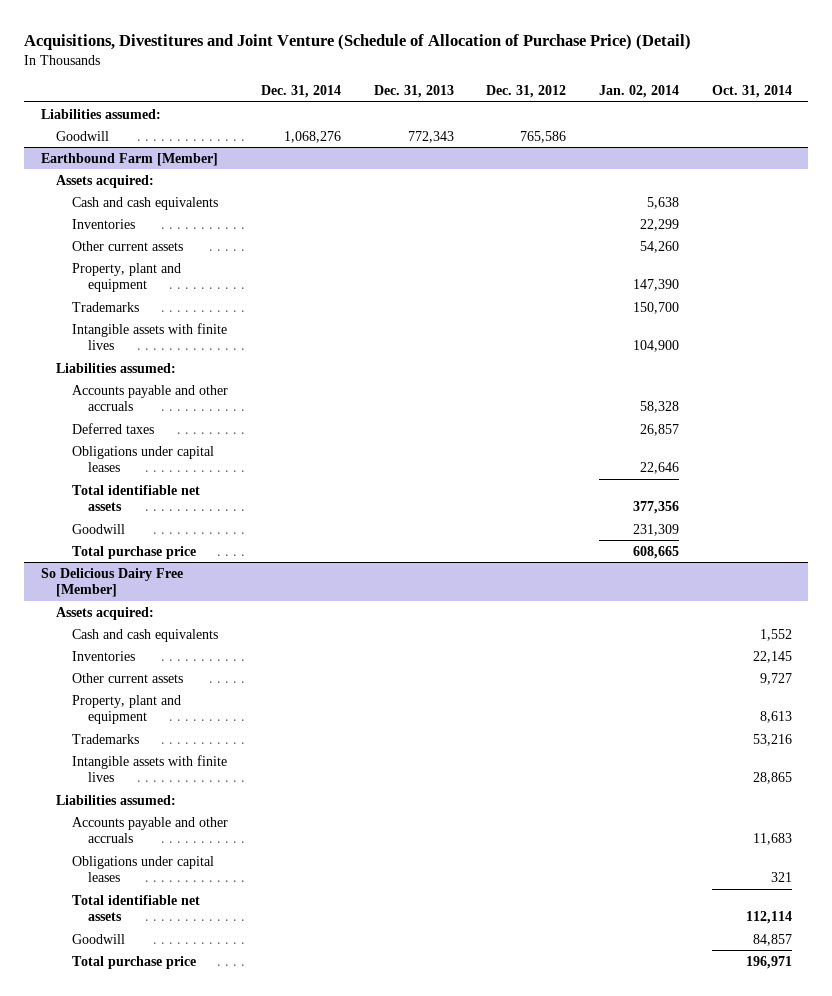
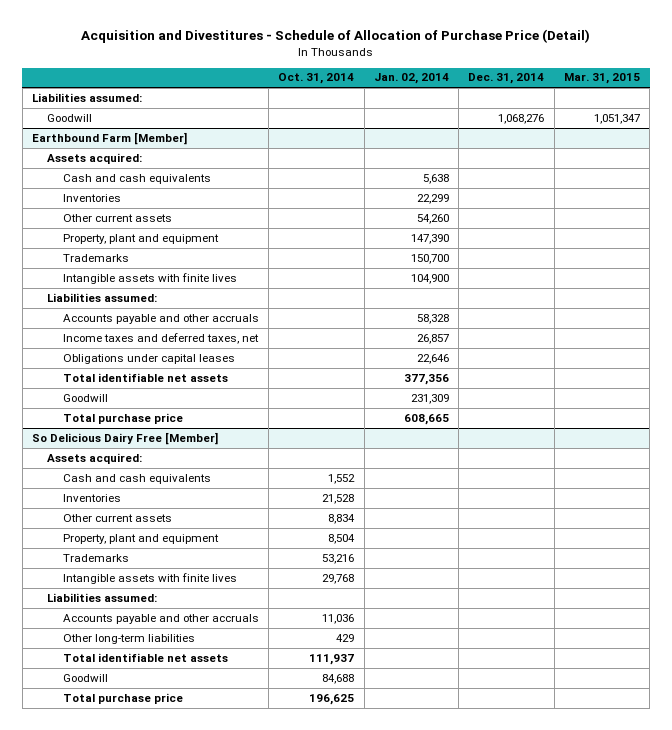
[24,34,692,51] Acquisitions, Divestitures and Joint Venture (Schedule of Allocation of Purchase Price) (Detail) -> [81,29,591,44] Acquisition and Divestitures - Schedule of Allocation of Purchase Price (Detail)
[373,85,454,99] Dec. 31, 2013 -> none
[486,85,567,99] Dec. 31, 2012 -> none
none -> [564,73,641,85] Mar. 31, 2015
[72,422,155,434] Deferred taxes -> [62,332,259,344] Income taxes and deferred taxes, net
[752,650,792,663] 22,145 -> [322,493,355,504] 21,528
[759,672,792,685] 9,727 -> [328,513,356,524] 8,834
[759,711,792,724] 8,613 -> [328,533,356,544] 8,504
[752,772,792,785] 28,865 -> [322,573,355,584] 29,768
[72,855,215,883] Obligations under capital leases -> none
[752,833,792,846] 11,683 -> [322,613,355,624] 11,036
none -> [62,633,195,644] Other long-term liabilities
[745,911,792,925] 112,114 -> [309,653,355,665] 111,937
[752,933,792,946] 84,857 -> [322,673,355,684] 84,688
[745,955,792,969] 196,971 -> [309,693,355,705] 196,625

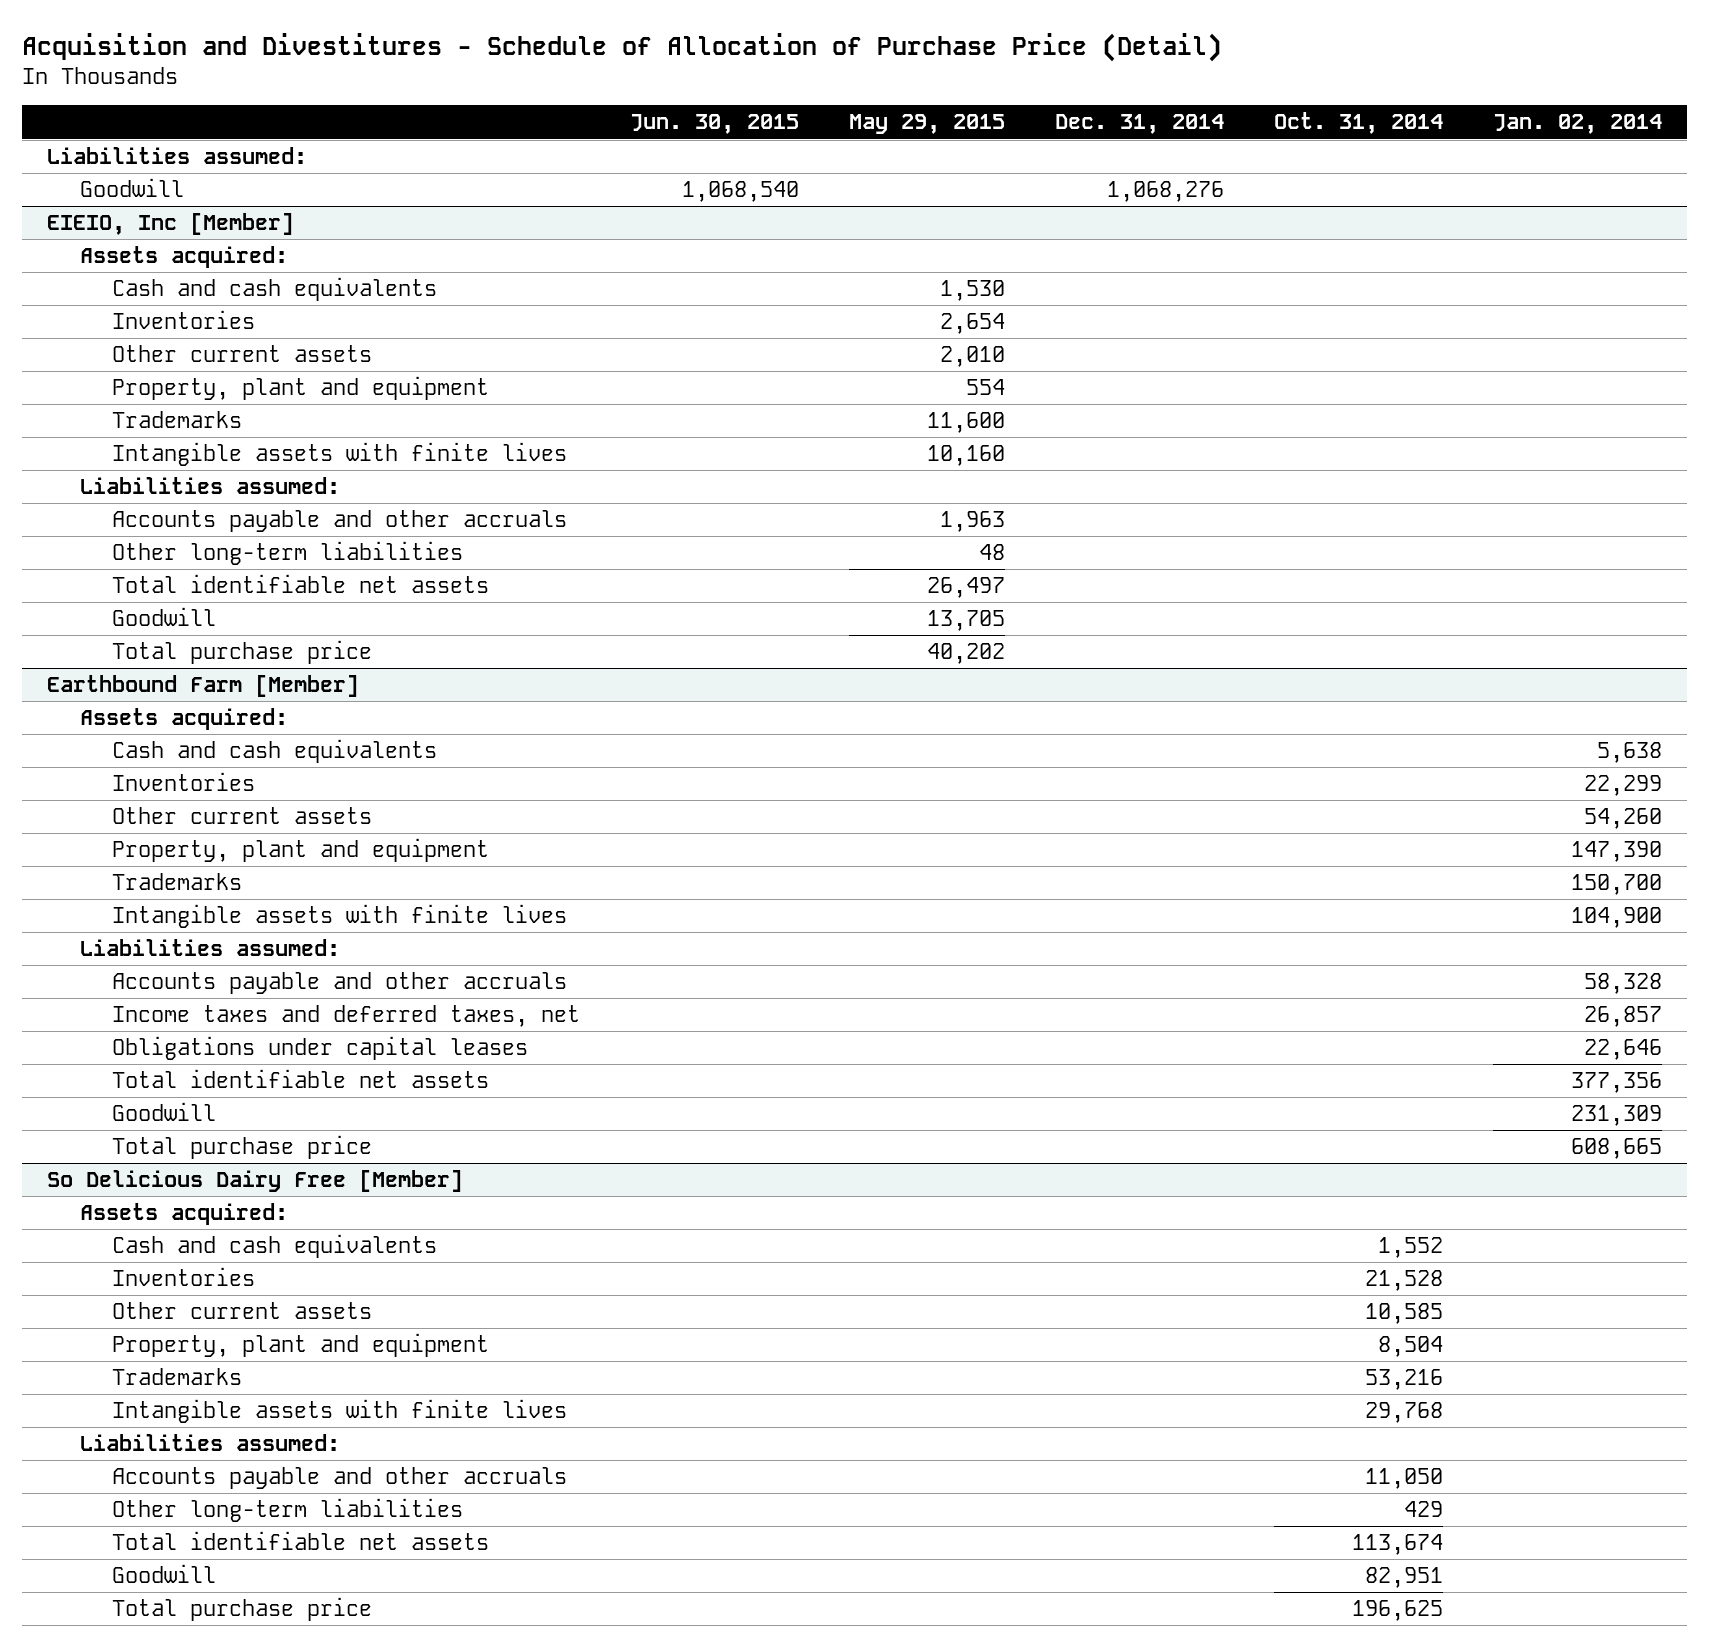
[564,73,641,85] Mar. 31, 2015 -> none
none -> [630,114,800,135] Jun. 30, 2015
none -> [849,114,1006,135] May 29, 2015
none -> [47,213,295,236] EIEIO, Inc [Member]
none -> [79,246,288,269] Assets acquired:
none -> [112,277,438,302] Cash and cash equivalents
none -> [112,310,256,330] Inventories
none -> [112,345,373,363] Other current assets
none -> [112,376,490,401] Property, plant and equipment
none -> [112,411,243,429] Trademarks
none -> [112,442,568,467] Intangible assets with finite lives
none -> [79,477,340,495] Liabilities assumed:
none -> [112,510,568,533] Accounts payable and other accruals
none -> [112,541,464,566] Other long-term liabilities
none -> [112,574,490,594] Total identifiable net assets
none -> [112,607,217,627] Goodwill
none -> [112,640,373,665] Total purchase price
[328,513,356,524] 8,834 -> [1365,1303,1444,1325] 10,585
[322,613,355,624] 11,036 -> [1365,1468,1444,1490] 11,050
[309,653,355,665] 111,937 -> [1352,1534,1444,1556] 113,674
[322,673,355,684] 84,688 -> [1365,1567,1444,1589] 82,951

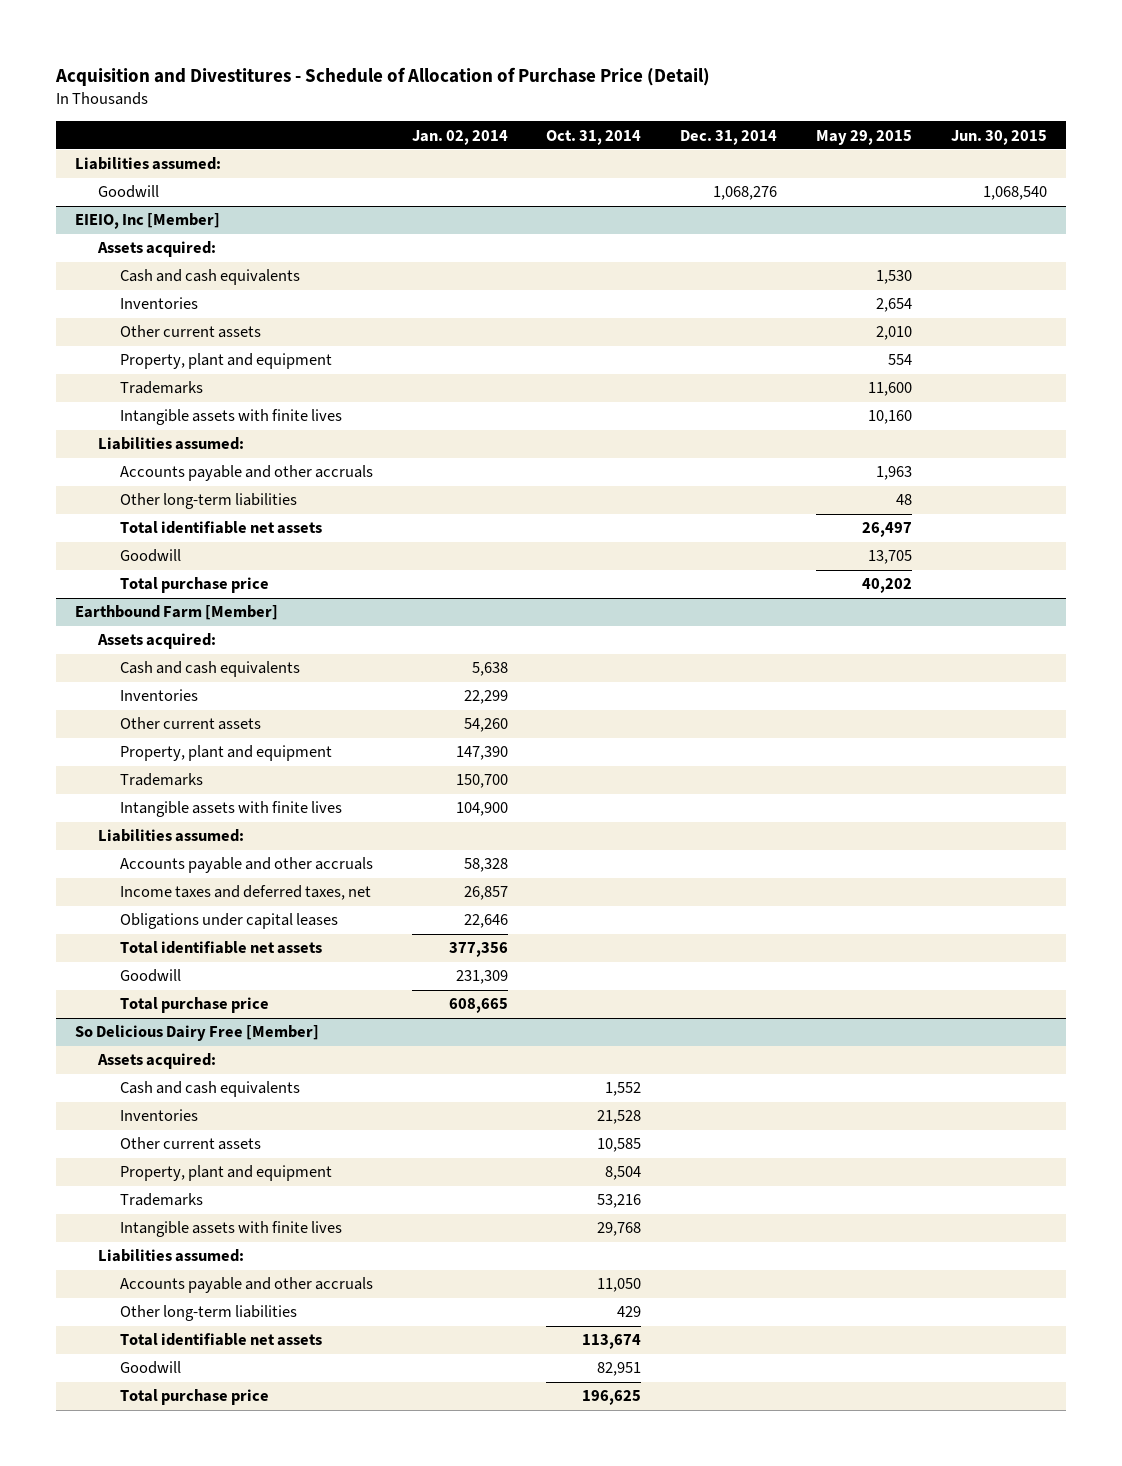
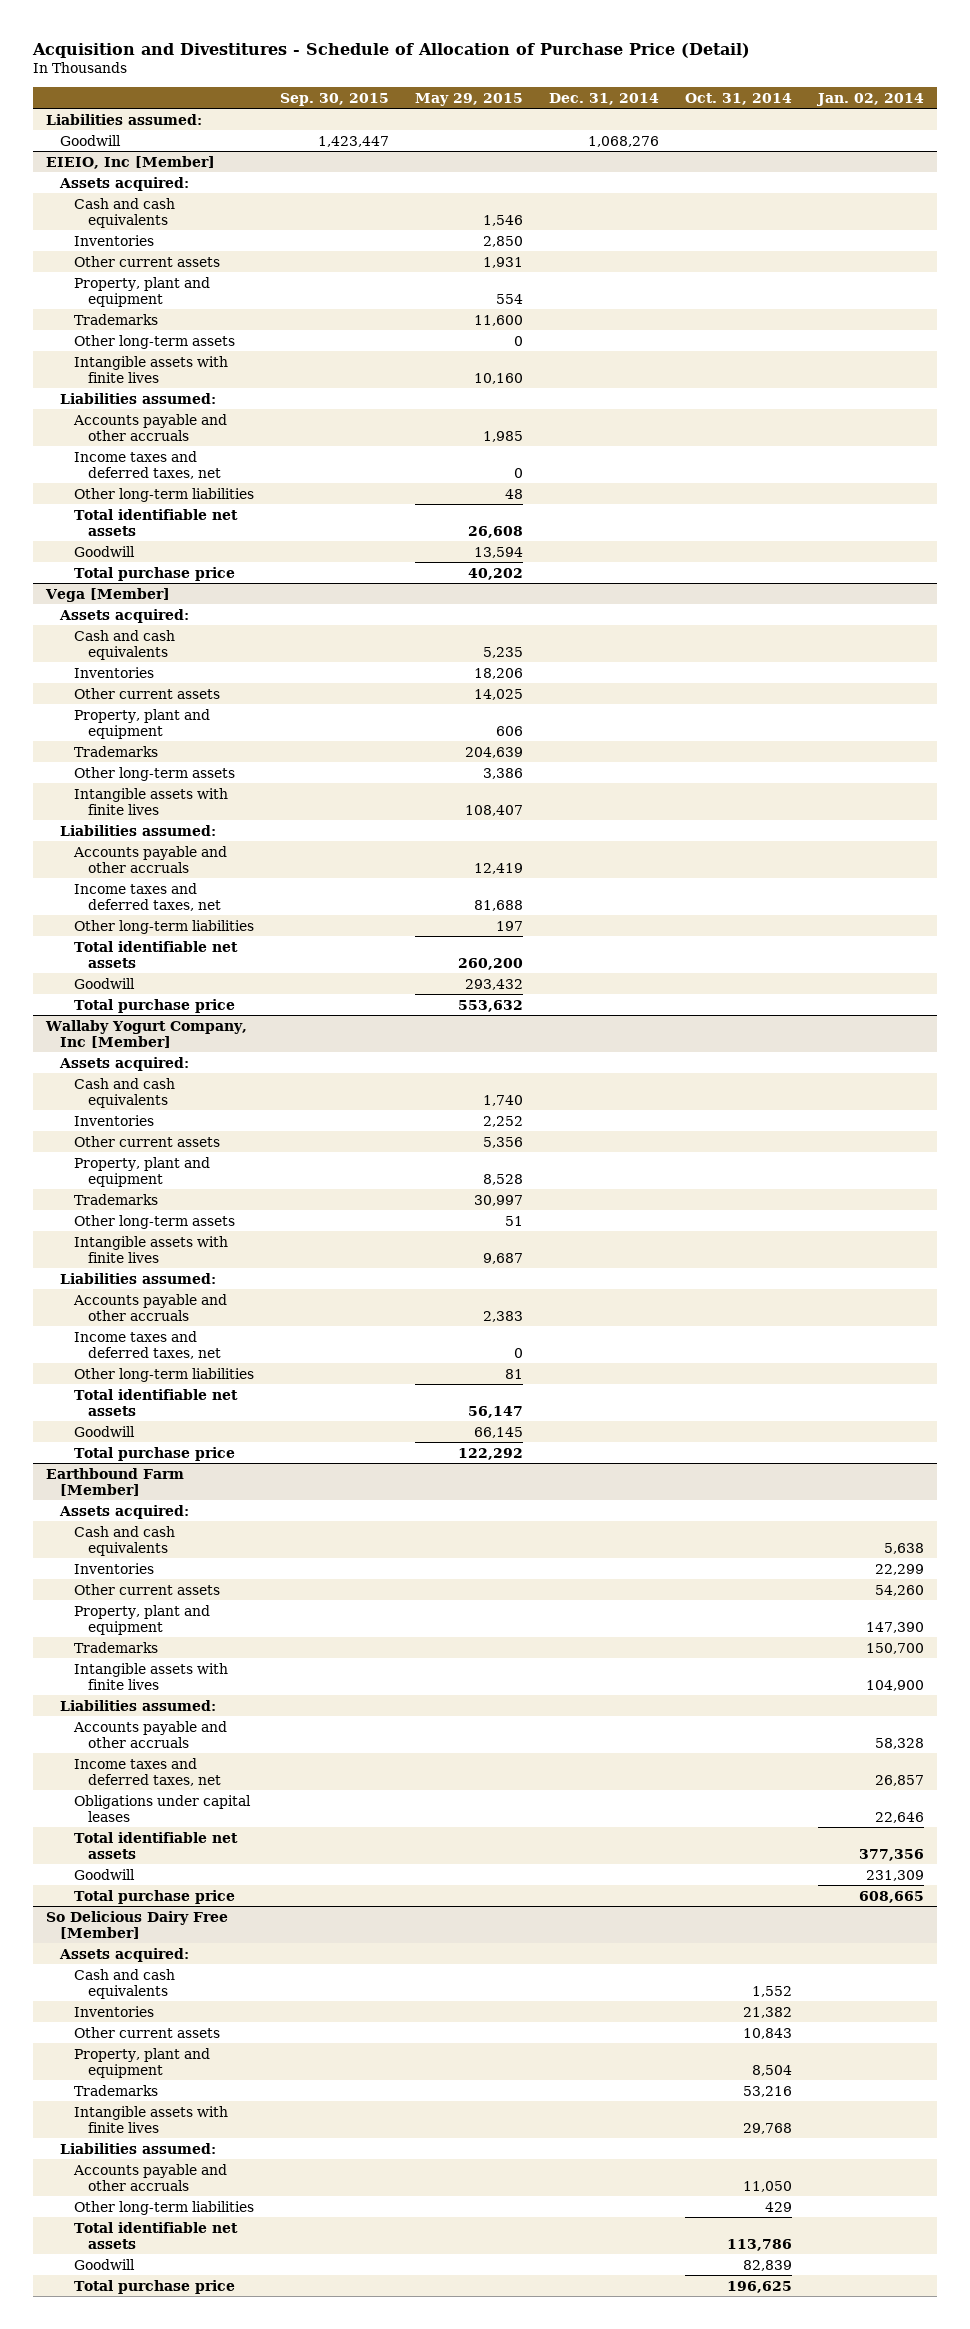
[950,129,1047,145] Jun. 30, 2015 -> none
none -> [280,92,390,106] Sep. 30, 2015
[876,270,913,285] 1,530 -> [483,214,524,226] 1,546
[876,298,913,313] 2,654 -> [483,235,524,247] 2,850
[876,326,913,341] 2,010 -> [483,256,524,268] 1,931
none -> [74,334,236,349] Other long-term assets
[876,466,913,481] 1,963 -> [483,430,524,442] 1,985
none -> [74,450,222,479] Income taxes and deferred taxes, net
[862,522,913,538] 26,497 -> [468,525,524,538] 26,608
[868,550,913,565] 13,705 -> [474,546,524,558] 13,594
none -> [45,587,171,602] Vega [Member]
none -> [59,608,190,623] Assets acquired:
none -> [74,629,176,660] Cash and cash equivalents
none -> [74,666,155,678] Inventories
none -> [74,687,221,699] Other current assets
none -> [74,708,211,739] Property, plant and equipment
none -> [74,745,159,757] Trademarks
none -> [74,766,236,781] Other long-term assets
none -> [74,787,229,815] Intangible assets with finite lives
none -> [60,824,217,836] Liabilities assumed:
none -> [73,845,228,873] Accounts payable and other accruals
none -> [74,882,222,911] Income taxes and deferred taxes, net
none -> [74,919,255,934] Other long-term liabilities
none -> [74,940,239,968] Total identifiable net assets
none -> [74,977,136,989] Goodwill
none -> [74,998,236,1013] Total purchase price
none -> [45,1019,248,1048] Wallaby Yogurt Company, Inc [Member]
none -> [59,1056,190,1071] Assets acquired:
none -> [74,1077,176,1108] Cash and cash equivalents
none -> [74,1114,155,1126] Inventories
none -> [74,1135,221,1147] Other current assets
none -> [74,1156,211,1187] Property, plant and equipment
none -> [74,1193,159,1205] Trademarks
none -> [74,1214,236,1229] Other long-term assets
none -> [74,1235,229,1263] Intangible assets with finite lives
none -> [60,1272,217,1284] Liabilities assumed:
none -> [73,1293,228,1321] Accounts payable and other accruals
none -> [74,1330,222,1359] Income taxes and deferred taxes, net
none -> [74,1367,255,1382] Other long-term liabilities
none -> [74,1388,239,1416] Total identifiable net assets
none -> [74,1425,136,1437] Goodwill
none -> [74,1446,236,1461] Total purchase price
[597,1110,642,1125] 21,528 -> [743,2006,793,2018] 21,382
[597,1138,642,1153] 10,585 -> [743,2027,793,2039] 10,843
[582,1334,642,1350] 113,674 -> [727,2238,793,2251] 113,786
[597,1362,642,1377] 82,951 -> [743,2259,793,2271] 82,839

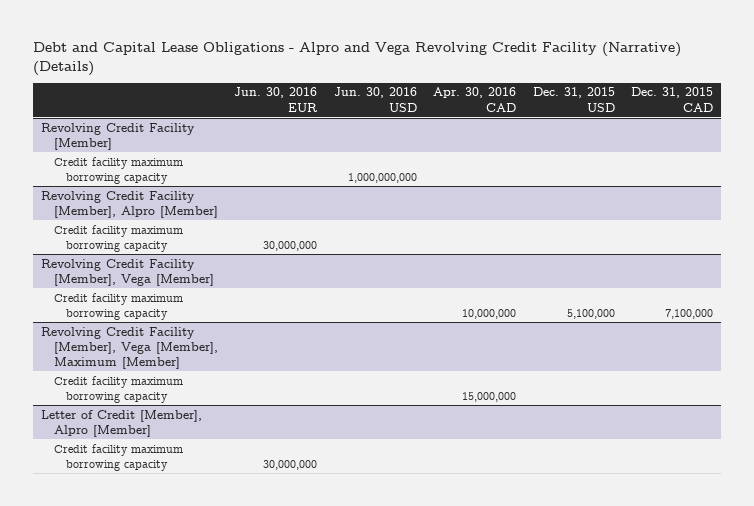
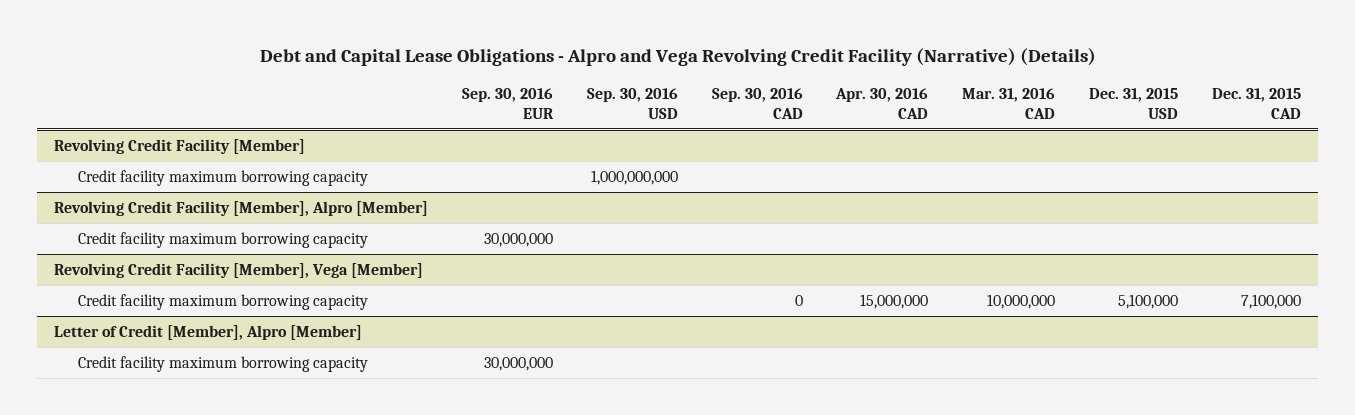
[234,87,319,112] Jun. 30, 2016 EUR -> none
[333,87,417,112] Jun. 30, 2016 USD -> none
none -> [462,88,555,119] Sep. 30, 2016 EUR
none -> [586,88,678,119] Sep. 30, 2016 USD
none -> [711,88,803,119] Sep. 30, 2016 CAD
none -> [962,88,1056,119] Mar. 31, 2016 CAD
[41,326,218,370] Revolving Credit Facility [Member], Vega [Member], Maximum [Member] -> none
[53,375,183,403] Credit facility maximum borrowing capacity -> none
[462,308,517,319] 10,000,000 -> [860,293,929,309] 15,000,000

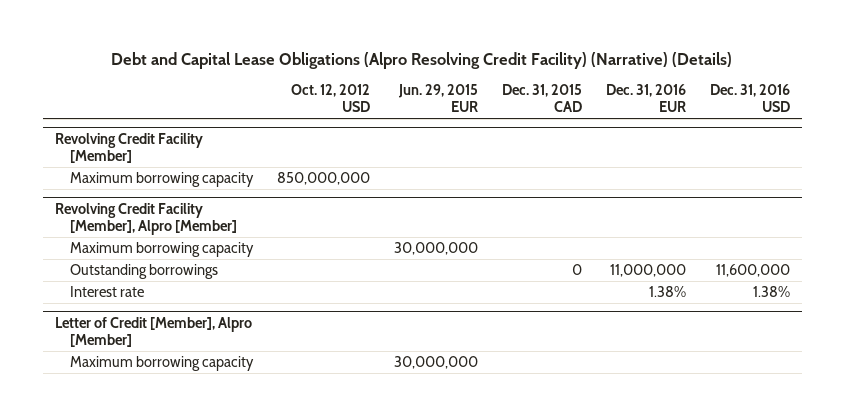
[259,48,1096,67] Debt and Capital Lease Obligations - Alpro and Vega Revolving Credit Facility (Narrative) (Details) -> [111,51,733,69] Debt and Capital Lease Obligations (Alpro Resolving Credit Facility) (Narrative) (Details)
[462,88,555,119] Sep. 30, 2016 EUR -> none
[586,88,678,119] Sep. 30, 2016 USD -> none
[711,88,803,119] Sep. 30, 2016 CAD -> none
[835,88,929,119] Apr. 30, 2016 CAD -> none
[962,88,1056,119] Mar. 31, 2016 CAD -> none
[1089,88,1179,119] Dec. 31, 2015 USD -> none
none -> [291,83,371,113] Oct. 12, 2012 USD
none -> [398,83,479,113] Jun. 29, 2015 EUR
none -> [606,83,687,113] Dec. 31, 2016 EUR
none -> [710,83,791,113] Dec. 31, 2016 USD
[78,169,369,186] Credit facility maximum borrowing capacity -> [70,171,255,187] Maximum borrowing capacity
[54,262,424,278] Revolving Credit Facility [Member], Vega [Member] -> none
[78,293,369,310] Credit facility maximum borrowing capacity -> none
[78,231,369,248] Credit facility maximum borrowing capacity -> [70,241,255,257] Maximum borrowing capacity
none -> [70,263,219,279] Outstanding borrowings
none -> [70,285,145,297] Interest rate
[78,355,369,372] Credit facility maximum borrowing capacity -> [70,355,255,371] Maximum borrowing capacity

